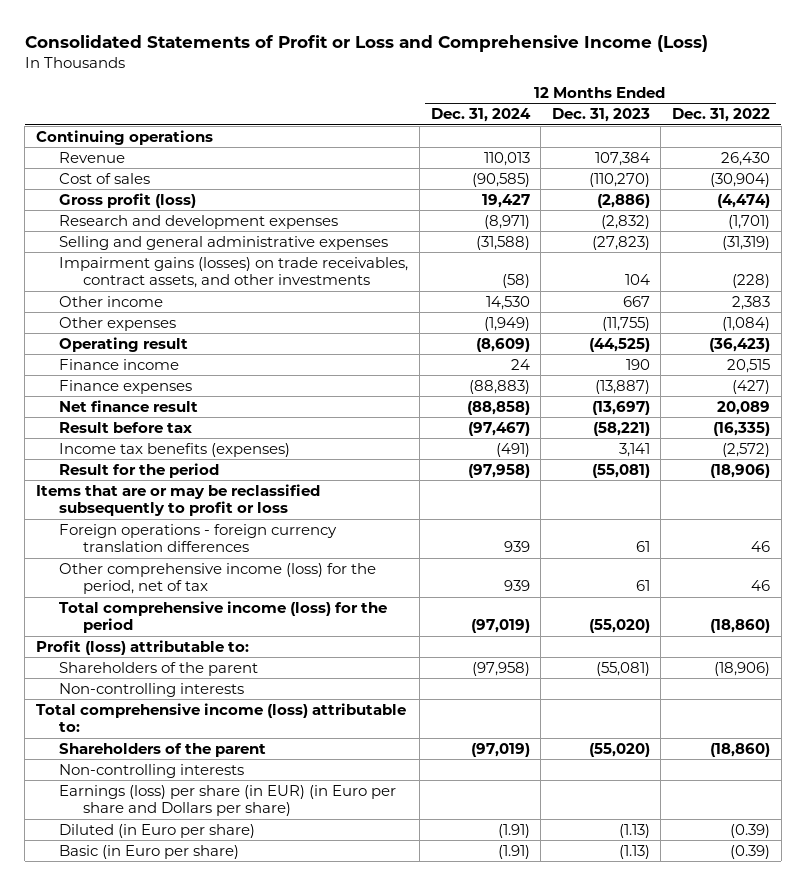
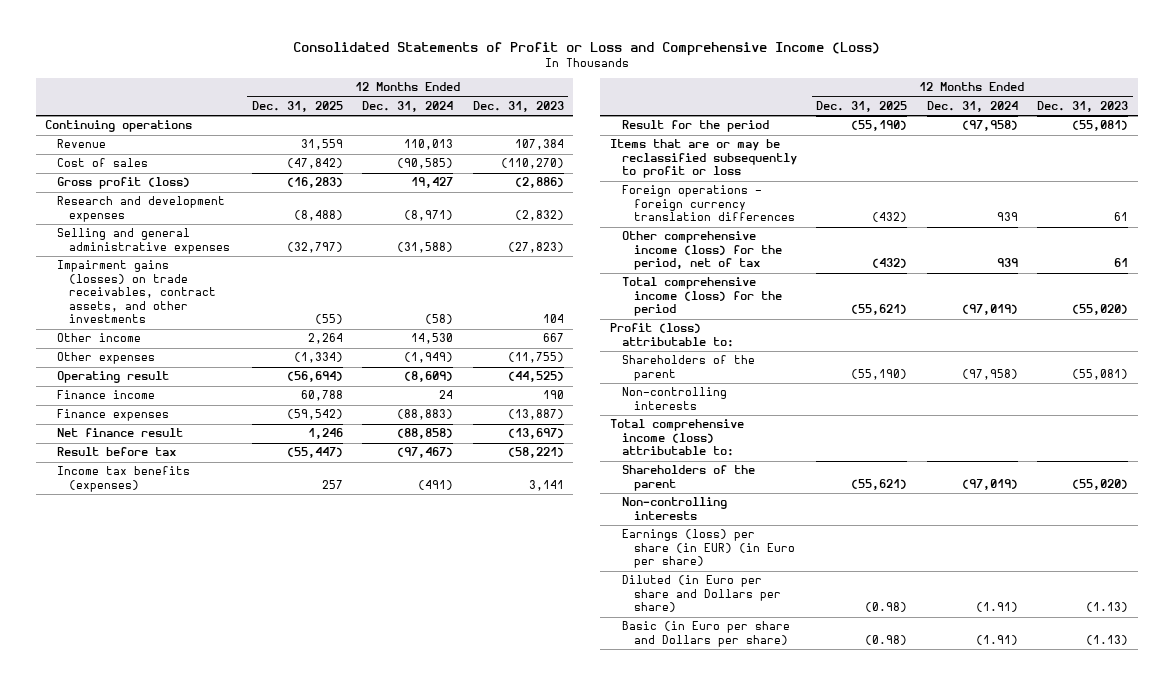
[671,108,770,123] Dec. 31, 2022 -> none
none -> [251,100,343,112] Dec. 31, 2025
[59,784,397,817] Earnings (loss) per share (in EUR) (in Euro per share and Dollars per share) -> [622,529,796,569] Earnings (loss) per share (in EUR) (in Euro per share)
[59,823,256,838] Diluted (in Euro per share) -> [622,575,782,613] Diluted (in Euro per share and Dollars per share)
[59,844,240,859] Basic (in Euro per share) -> [622,621,791,647] Basic (in Euro per share and Dollars per share)

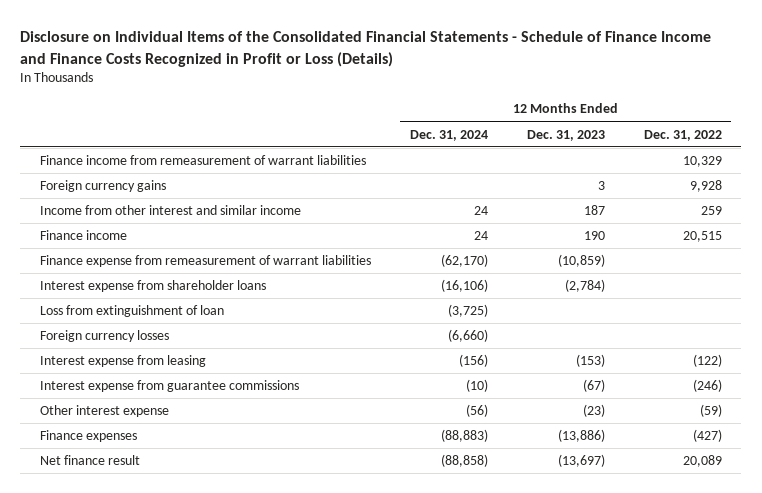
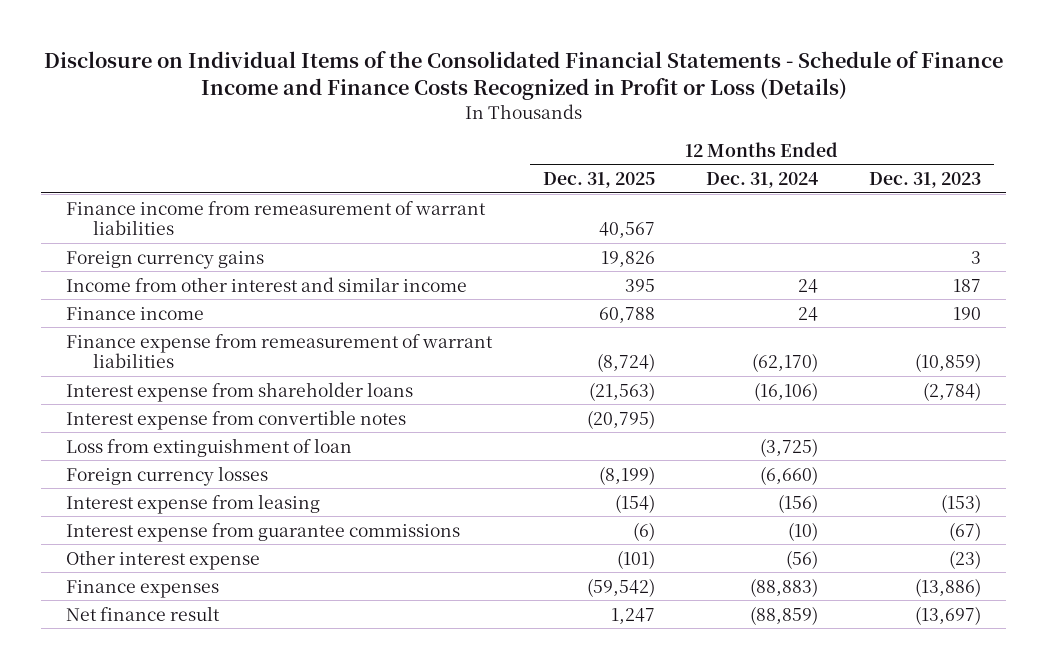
[643,129,722,141] Dec. 31, 2022 -> none
none -> [543,171,656,188] Dec. 31, 2025
none -> [66,409,407,430] Interest expense from convertible notes
[440,454,488,468] (88,858) -> [750,605,819,625] (88,859)

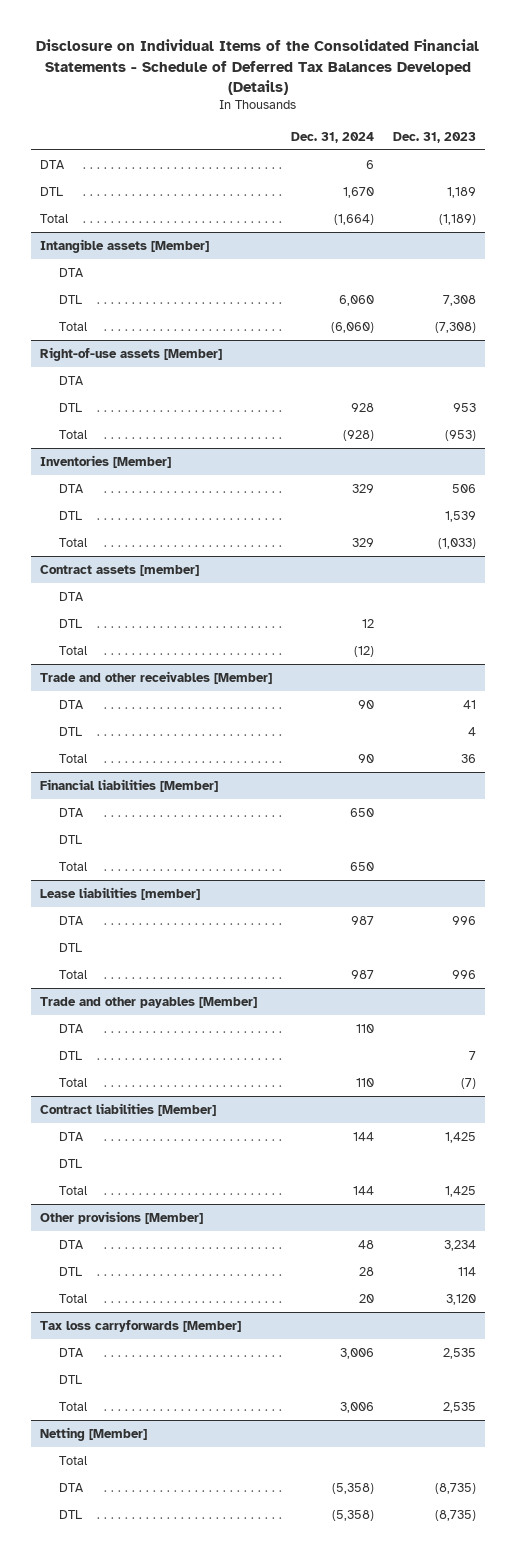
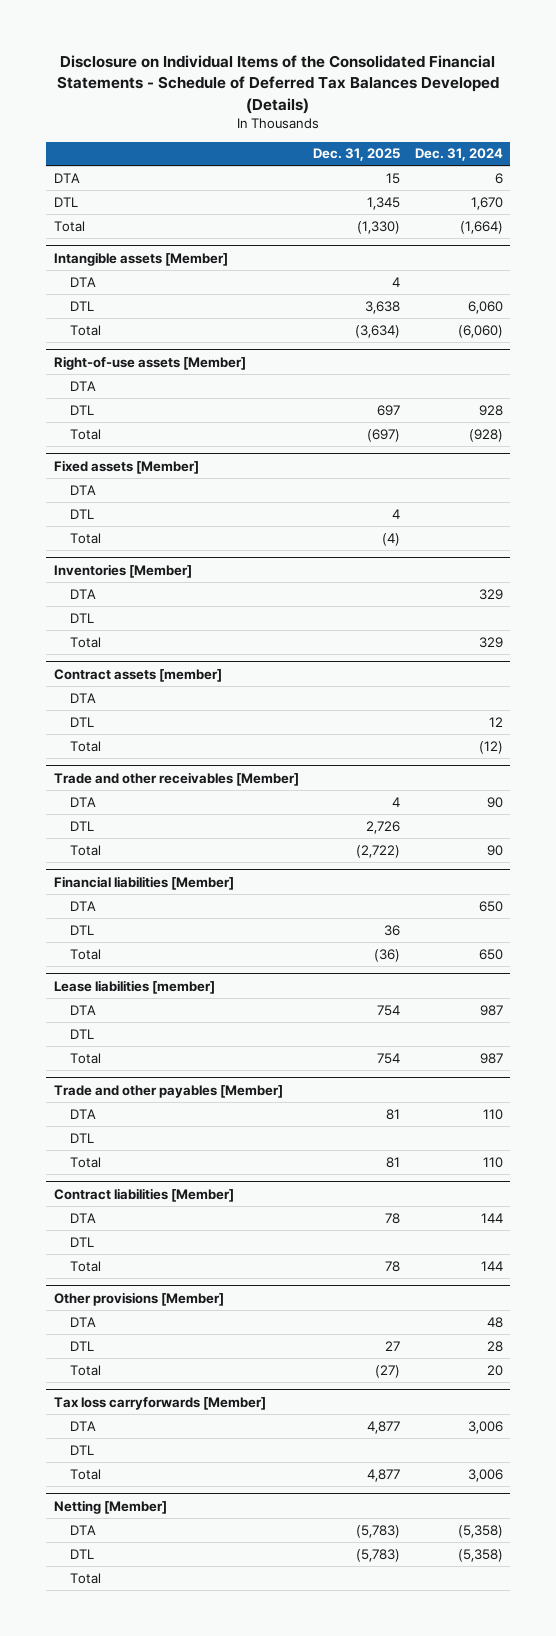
[392,131,476,143] Dec. 31, 2023 -> none
none -> [313,148,401,162] Dec. 31, 2025
none -> [53,459,199,474] Fixed assets [Member]
none -> [69,484,96,495] DTA
none -> [69,508,94,519] DTL
none -> [69,532,101,544] Total
[59,1456,88,1466] Total -> [69,1572,101,1584] Total

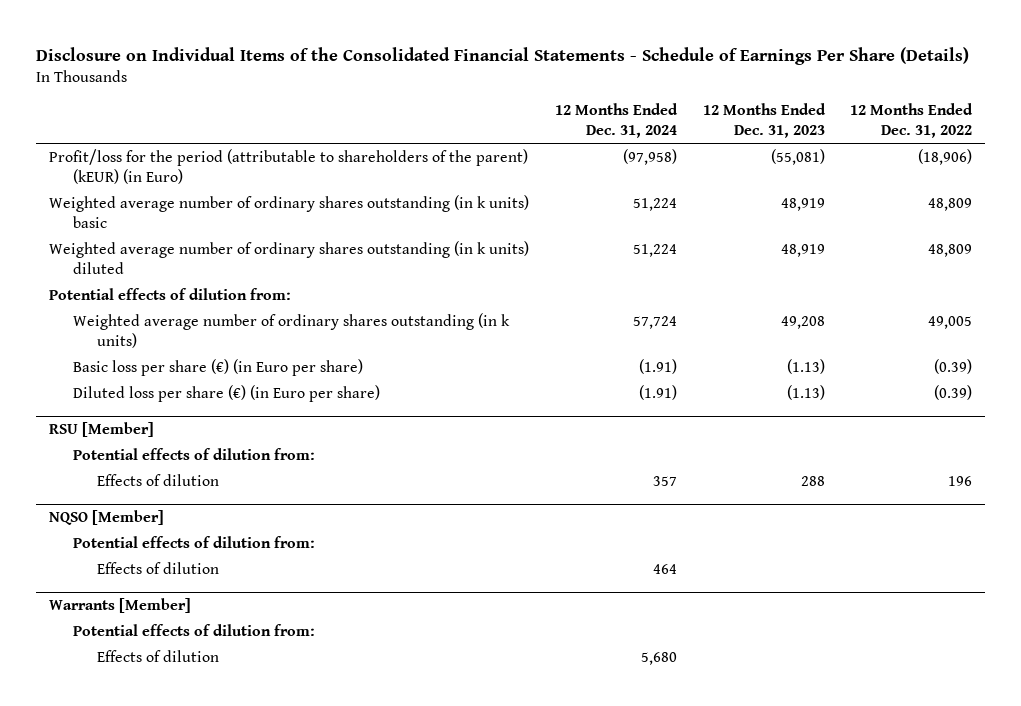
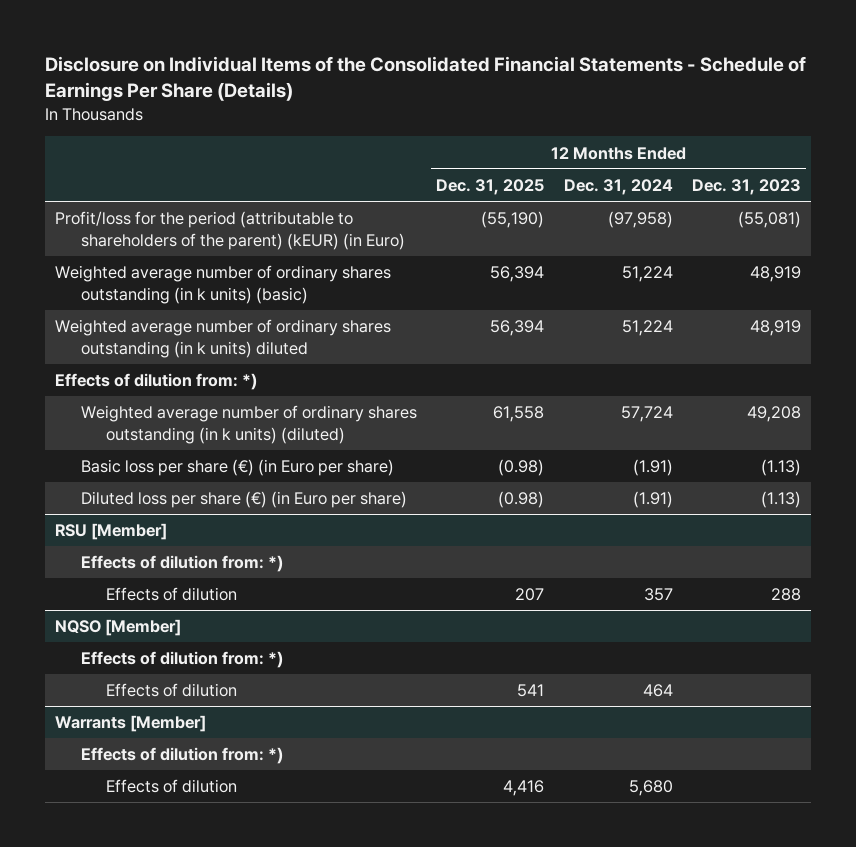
[850,103,974,139] 12 Months Ended Dec. 31, 2022 -> none
none -> [436,178,545,195] Dec. 31, 2025
[49,194,530,228] Weighted average number of ordinary shares outstanding (in k units) basic -> [54,265,391,304] Weighted average number of ordinary shares outstanding (in k units) (basic)
[49,287,292,300] Potential effects of dilution from: -> [54,373,257,391] Effects of dilution from: *)
[73,312,511,348] Weighted average number of ordinary shares outstanding (in k units) -> [80,405,417,444] Weighted average number of ordinary shares outstanding (in k units) (diluted)
[73,447,316,460] Potential effects of dilution from: -> [80,555,283,573] Effects of dilution from: *)
[73,535,316,548] Potential effects of dilution from: -> [80,651,283,669] Effects of dilution from: *)
[73,623,316,636] Potential effects of dilution from: -> [80,747,283,765] Effects of dilution from: *)

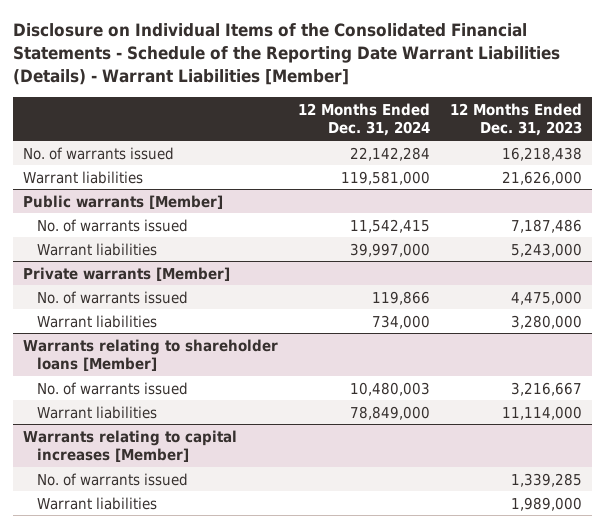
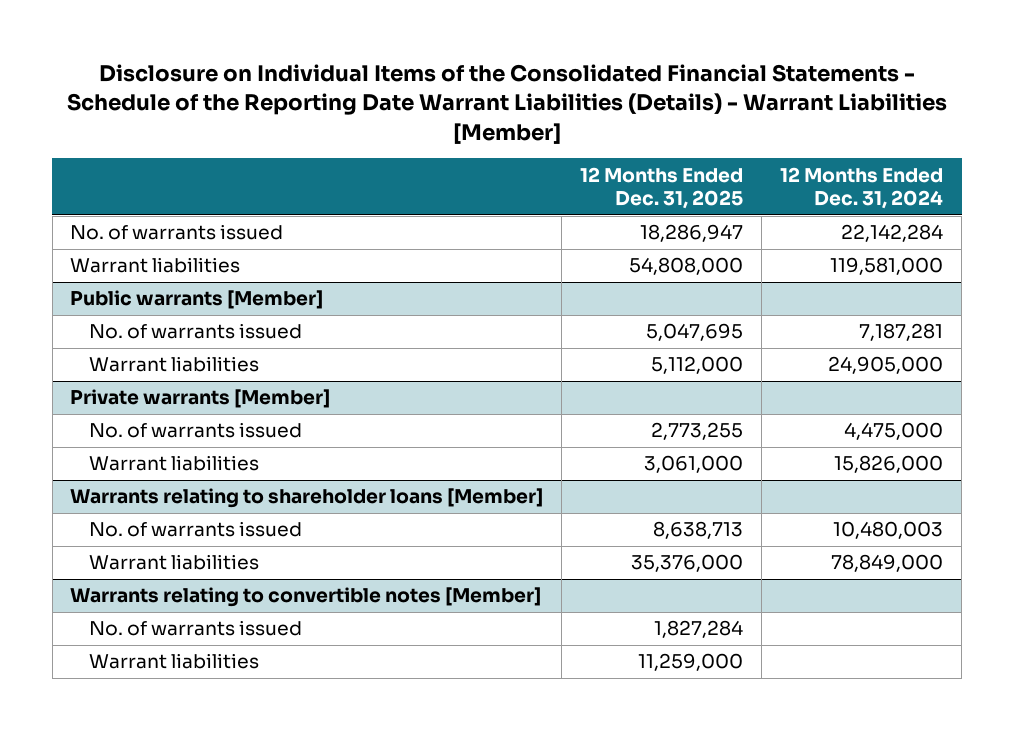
[449,103,582,137] 12 Months Ended Dec. 31, 2023 -> none
none -> [580,166,744,210] 12 Months Ended Dec. 31, 2025
[349,218,430,233] 11,542,415 -> [859,323,944,342] 7,187,281
[349,242,430,257] 39,997,000 -> [828,356,944,375] 24,905,000
[371,290,430,305] 119,866 -> [844,422,944,441] 4,475,000
[371,314,430,329] 734,000 -> [834,455,944,474] 15,826,000
[22,429,237,462] Warrants relating to capital increases [Member] -> [70,587,542,608] Warrants relating to convertible notes [Member]

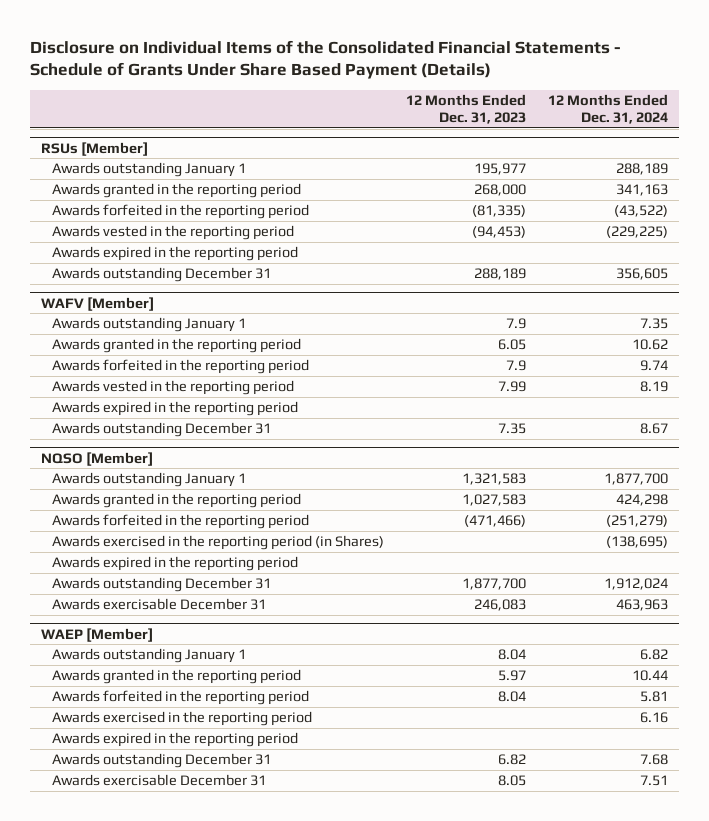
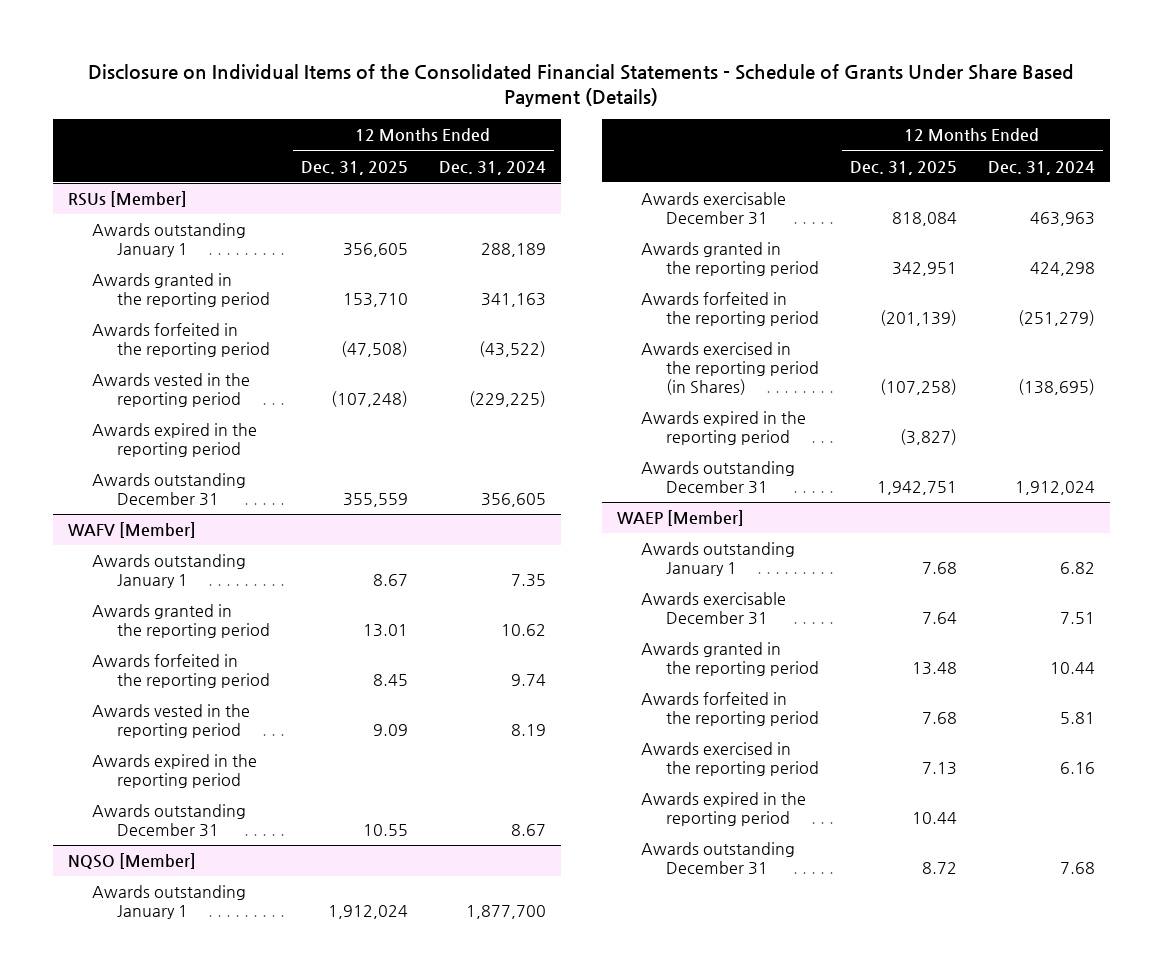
[406,94,527,125] 12 Months Ended Dec. 31, 2023 -> none
none -> [300,160,408,175] Dec. 31, 2025
[52,598,267,611] Awards exercisable December 31 -> [641,192,787,226] Awards exercisable December 31
[52,774,267,787] Awards exercisable December 31 -> [641,592,787,626] Awards exercisable December 31

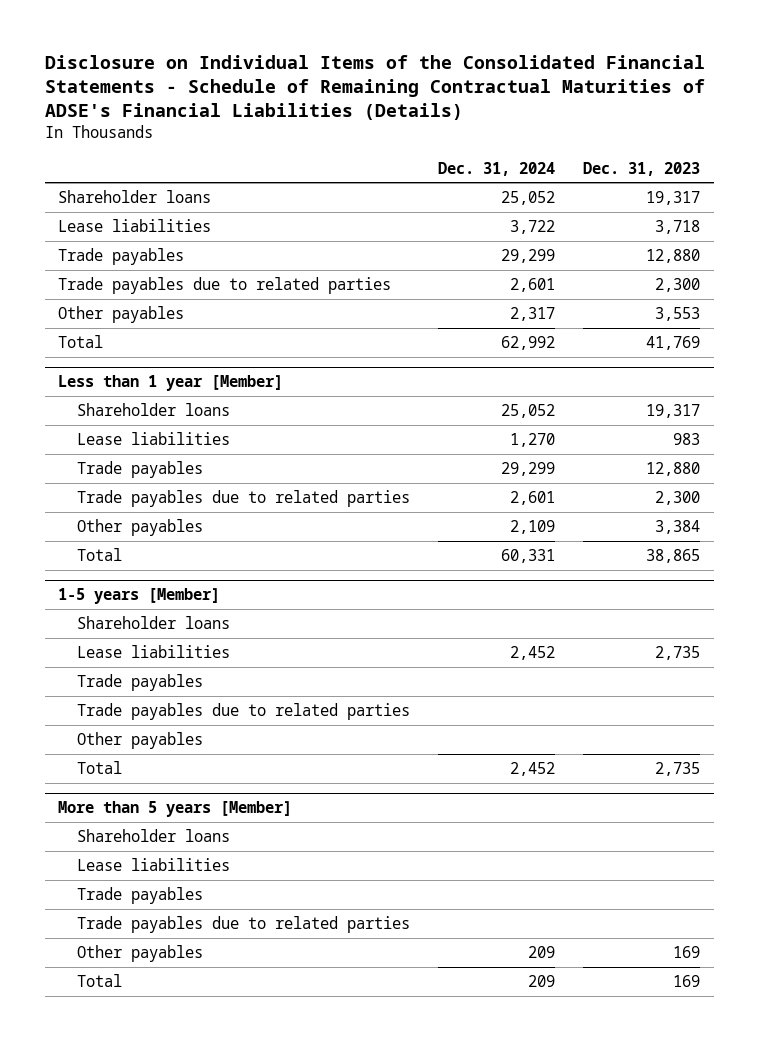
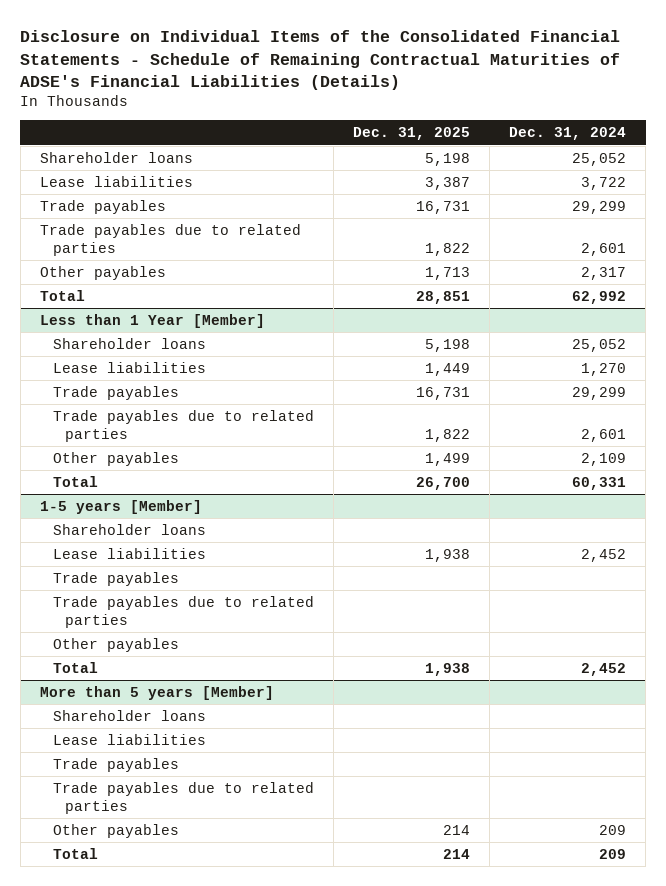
[582,161,700,176] Dec. 31, 2023 -> none
none -> [352,127,470,141] Dec. 31, 2025
[58,374,284,391] Less than 1 year [Member] -> [39,313,265,328] Less than 1 Year [Member]

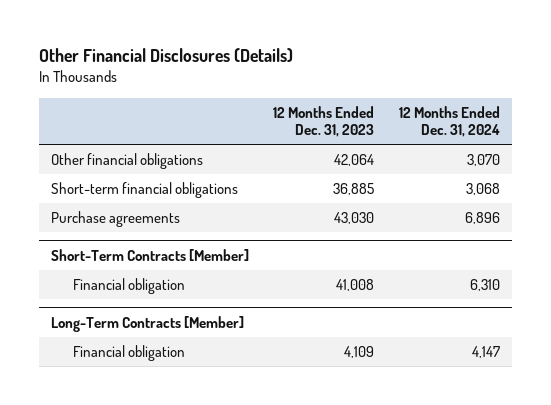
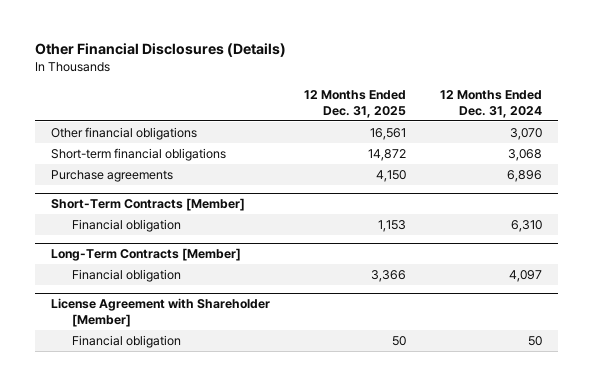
[273,105,375,138] 12 Months Ended Dec. 31, 2023 -> none
none -> [304,89,407,119] 12 Months Ended Dec. 31, 2025
[472,345,501,358] 4,147 -> [508,269,542,282] 4,097
none -> [51,297,271,328] License Agreement with Shareholder [Member]
none -> [71,334,181,348] Financial obligation

